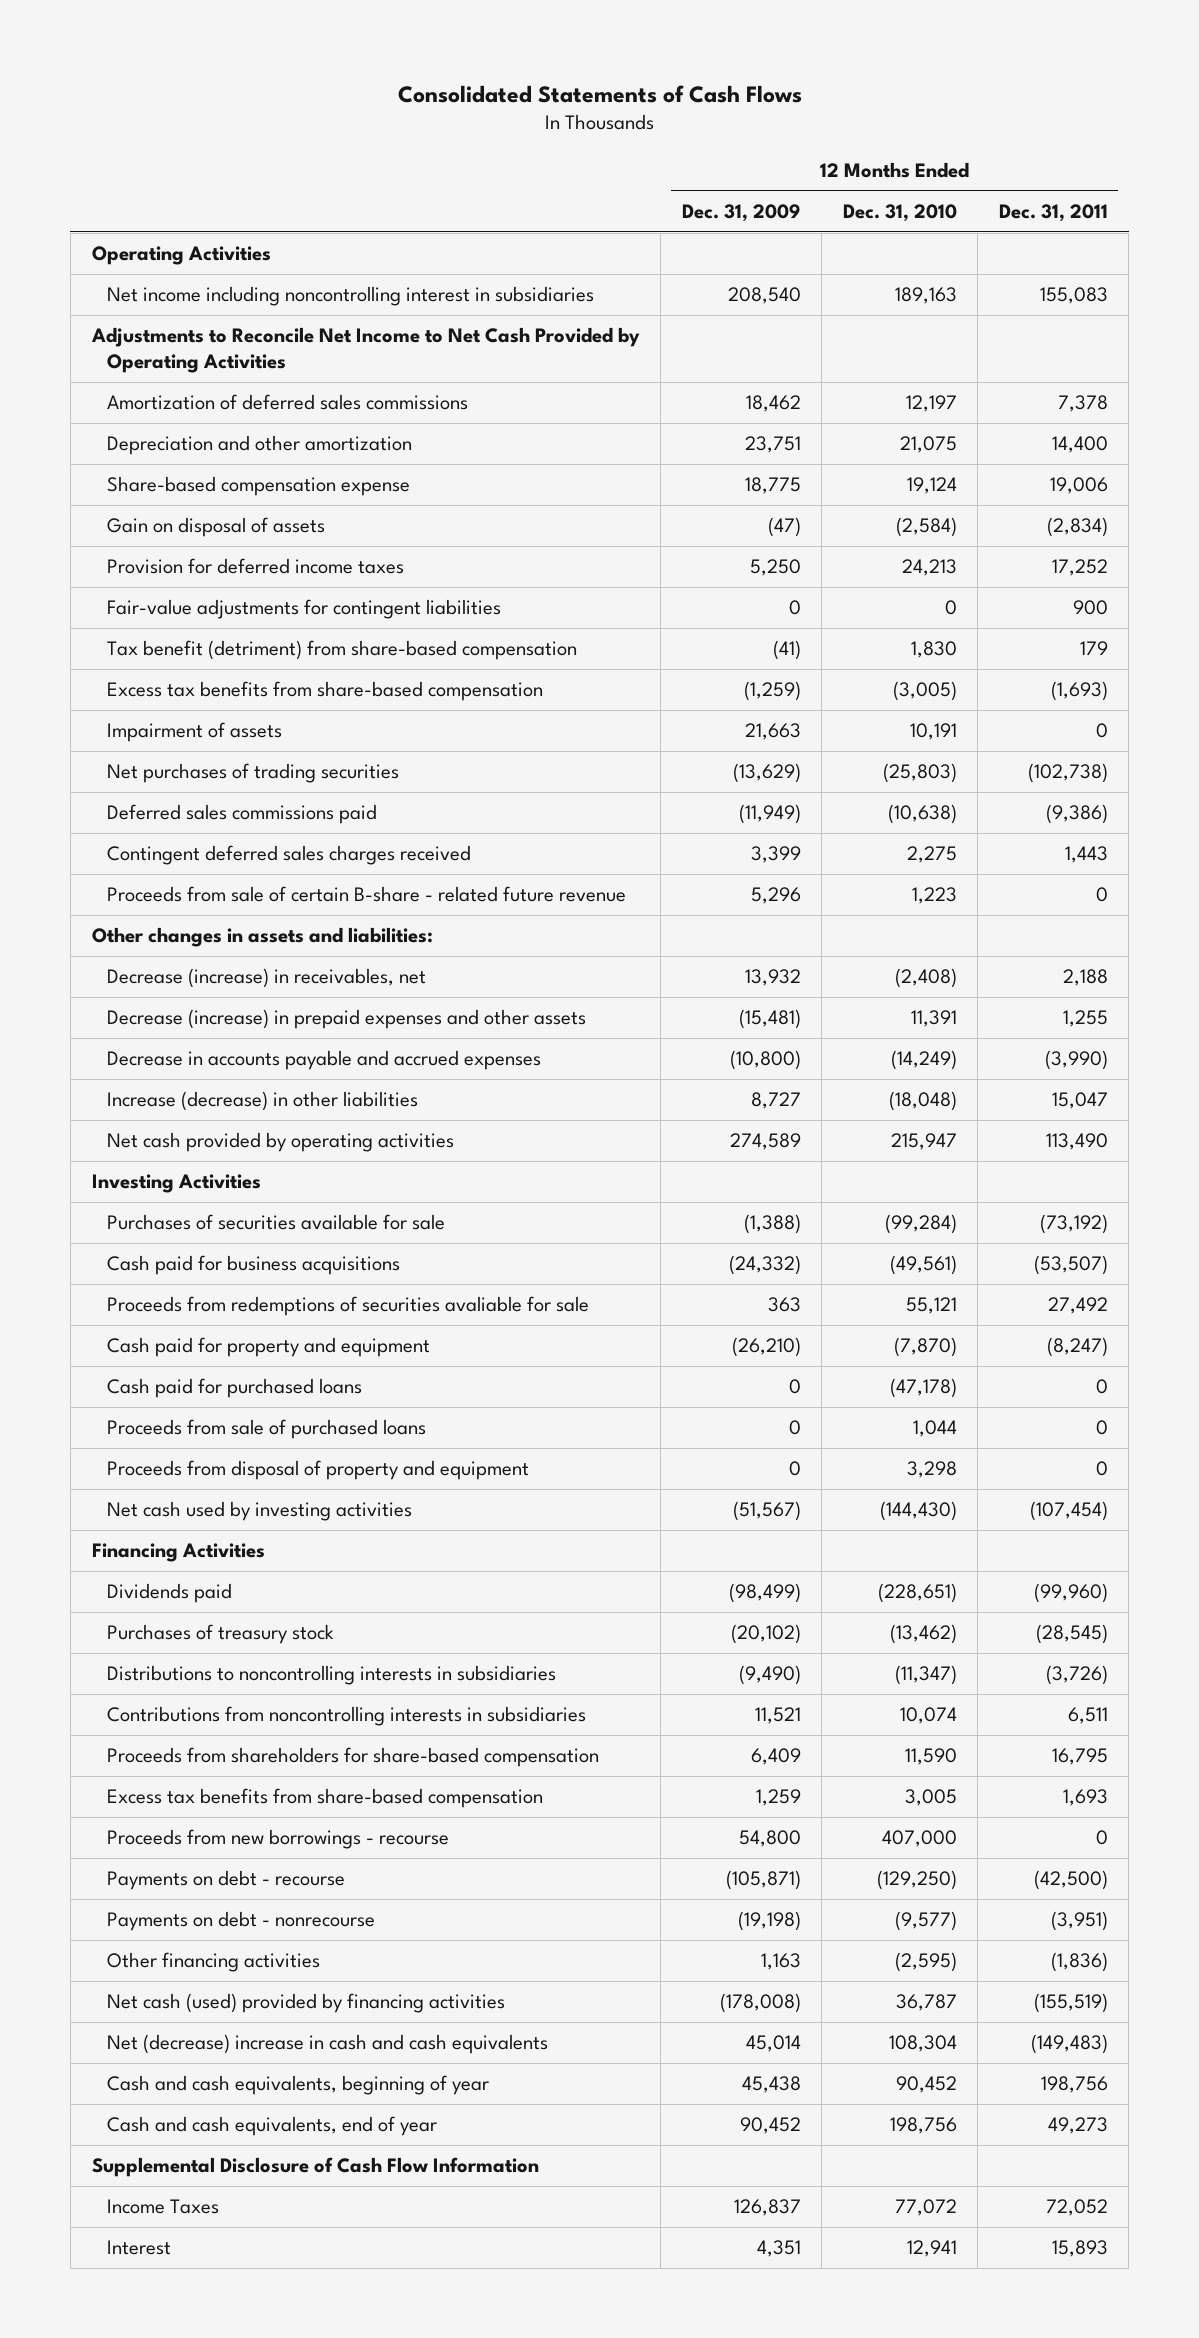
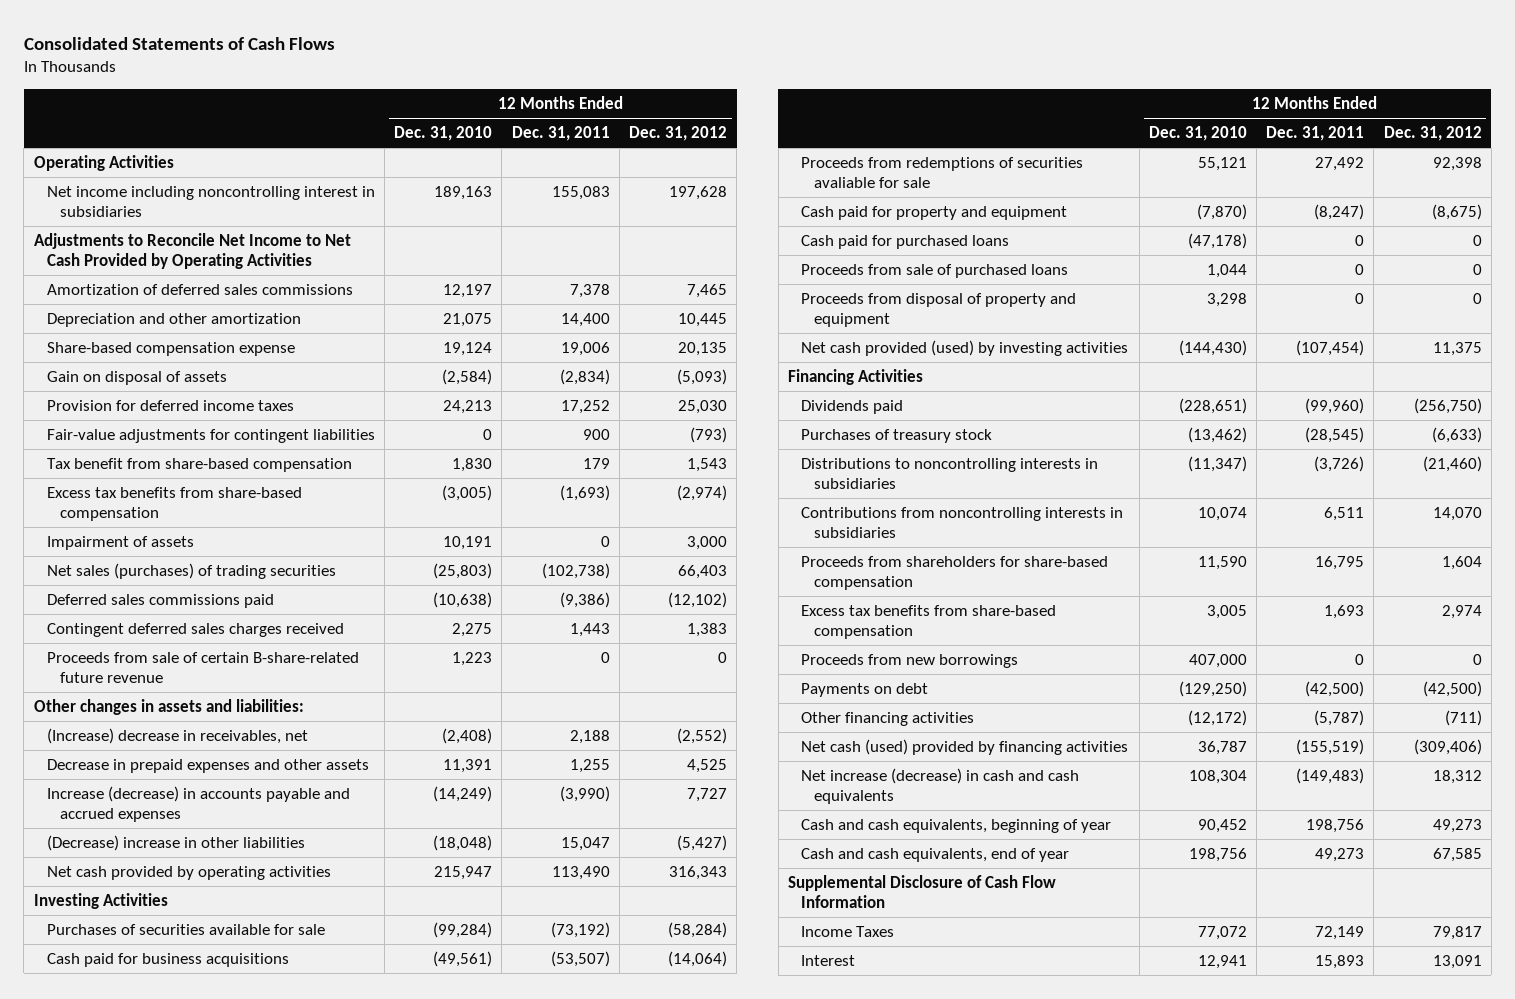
[681,203,801,222] Dec. 31, 2009 -> none
none -> [629,125,728,141] Dec. 31, 2012
[106,640,577,661] Tax benefit (detriment) from share-based compensation -> [46,457,352,472] Tax benefit from share-based compensation
[106,763,399,784] Net purchases of trading securities -> [46,562,336,579] Net sales (purchases) of trading securities
[106,886,626,903] Proceeds from sale of certain B-share - related future revenue -> [46,651,359,683] Proceeds from sale of certain B-share-related future revenue
[106,968,426,989] Decrease (increase) in receivables, net -> [46,727,308,744] (Increase) decrease in receivables, net
[106,1009,586,1030] Decrease (increase) in prepaid expenses and other assets -> [46,758,369,773] Decrease in prepaid expenses and other assets
[106,1050,541,1071] Decrease in accounts payable and accrued expenses -> [46,785,350,822] Increase (decrease) in accounts payable and accrued expenses
[106,1091,418,1112] Increase (decrease) in other liabilities -> [46,834,305,851] (Decrease) increase in other liabilities
[106,1501,412,1522] Net cash used by investing activities -> [801,339,1129,356] Net cash provided (used) by investing activities
[106,1911,375,1932] Payments on debt - nonrecourse -> none
[106,1829,449,1850] Proceeds from new borrowings - recourse -> [801,653,1019,668] Proceeds from new borrowings
[106,1870,345,1891] Payments on debt - recourse -> [801,682,929,697] Payments on debt
[894,1952,957,1973] (2,595) -> [1187,709,1247,726] (12,172)
[1050,1952,1108,1973] (1,836) -> [1314,709,1365,726] (5,787)
[106,2034,548,2055] Net (decrease) increase in cash and cash equivalents -> [801,767,1080,804] Net increase (decrease) in cash and cash equivalents
[1045,2199,1108,2217] 72,052 -> [1315,925,1365,940] 72,149

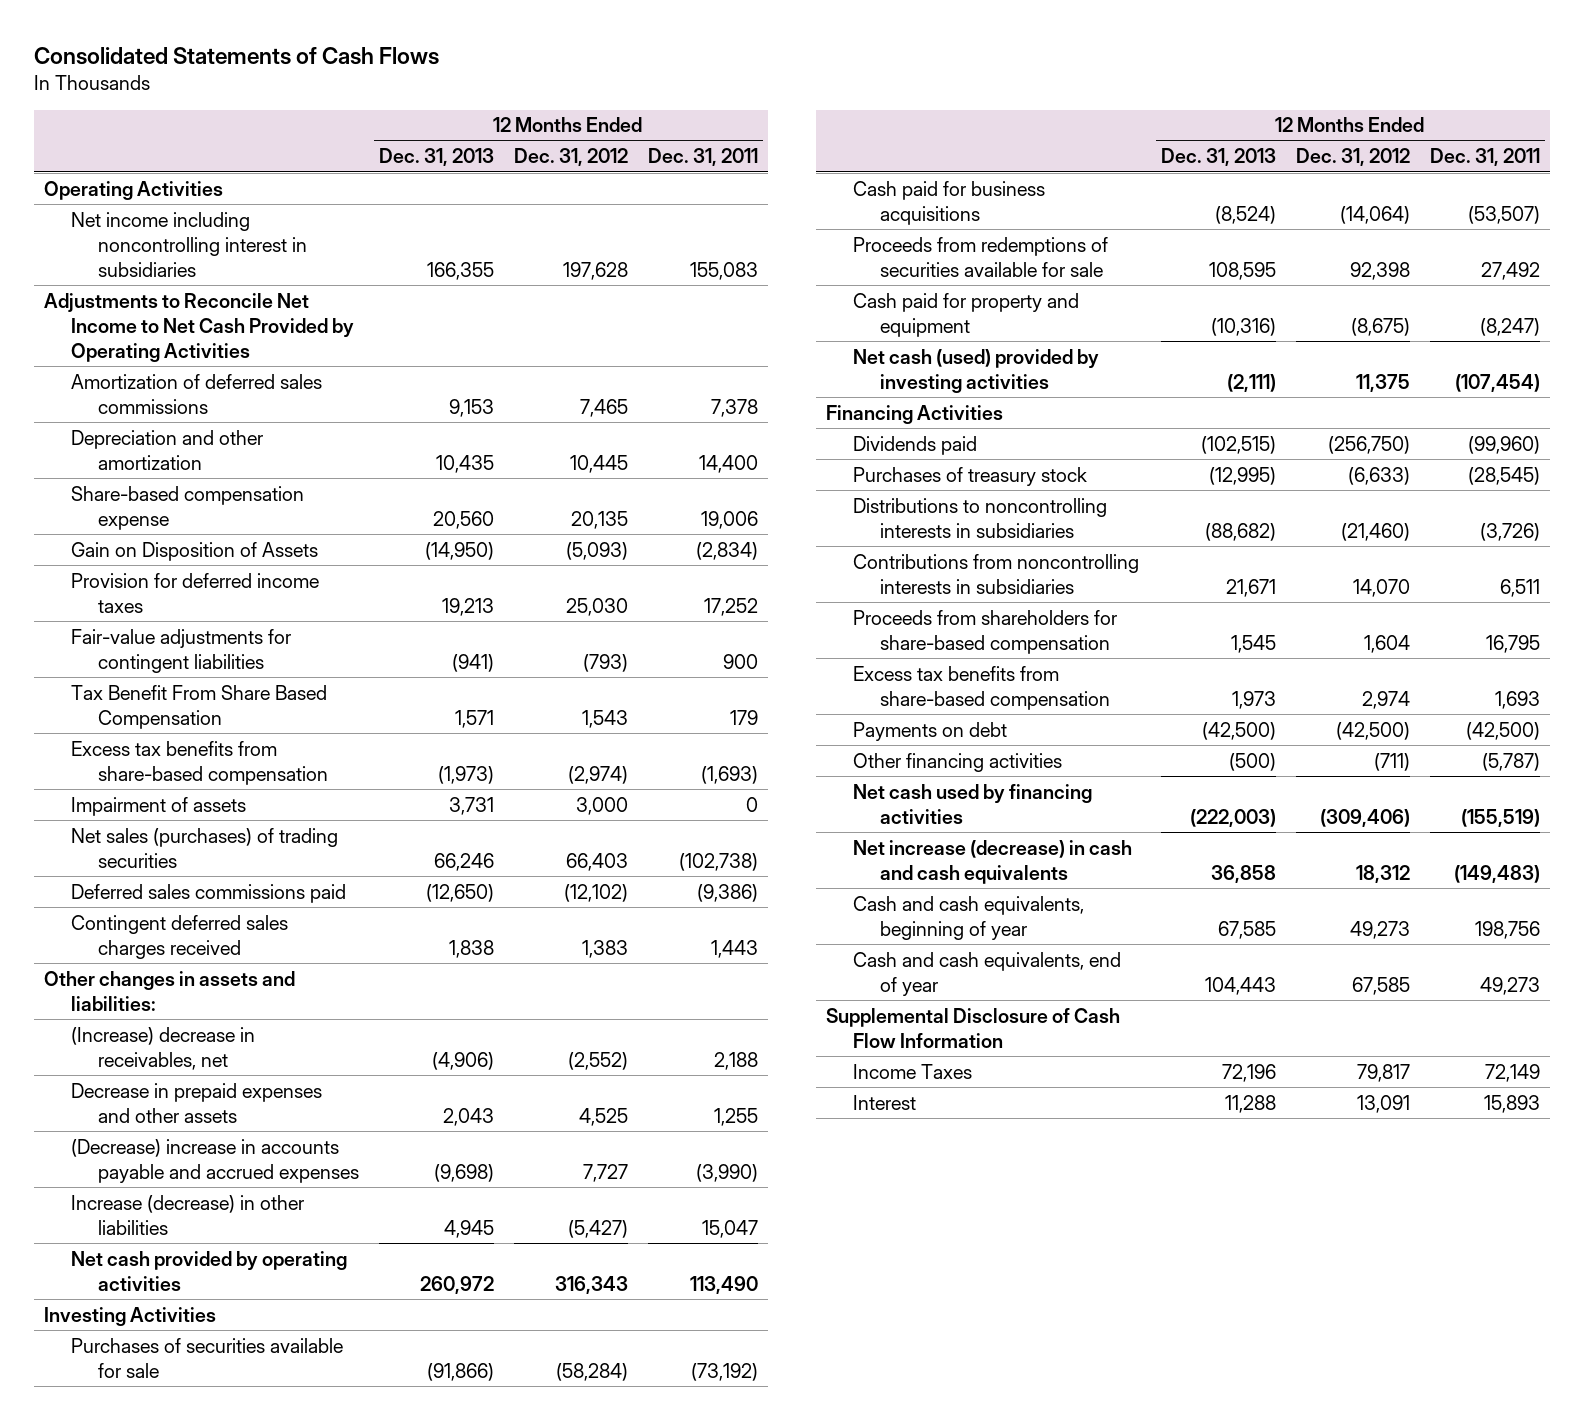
[394,125,493,141] Dec. 31, 2010 -> none
none -> [378,148,494,167] Dec. 31, 2013
[46,370,227,385] Gain on disposal of assets -> [71,541,319,561] Gain on Disposition of Assets
[46,457,352,472] Tax benefit from share-based compensation -> [71,684,328,729] Tax Benefit From Share Based Compensation
[46,651,359,683] Proceeds from sale of certain B-share-related future revenue -> none
[46,785,350,822] Increase (decrease) in accounts payable and accrued expenses -> [71,1138,360,1183] (Decrease) increase in accounts payable and accrued expenses
[46,834,305,851] (Decrease) increase in other liabilities -> [71,1194,305,1235] Increase (decrease) in other liabilities
[801,156,1084,188] Proceeds from redemptions of securities avaliable for sale -> [853,236,1109,277] Proceeds from redemptions of securities available for sale
[801,234,1010,249] Cash paid for purchased loans -> none
[801,263,1069,278] Proceeds from sale of purchased loans -> none
[801,292,1077,327] Proceeds from disposal of property and equipment -> none
[801,339,1129,356] Net cash provided (used) by investing activities -> [853,348,1100,393] Net cash (used) provided by investing activities
[801,653,1019,668] Proceeds from new borrowings -> none
[801,738,1129,755] Net cash (used) provided by financing activities -> [853,783,1093,824] Net cash used by financing activities

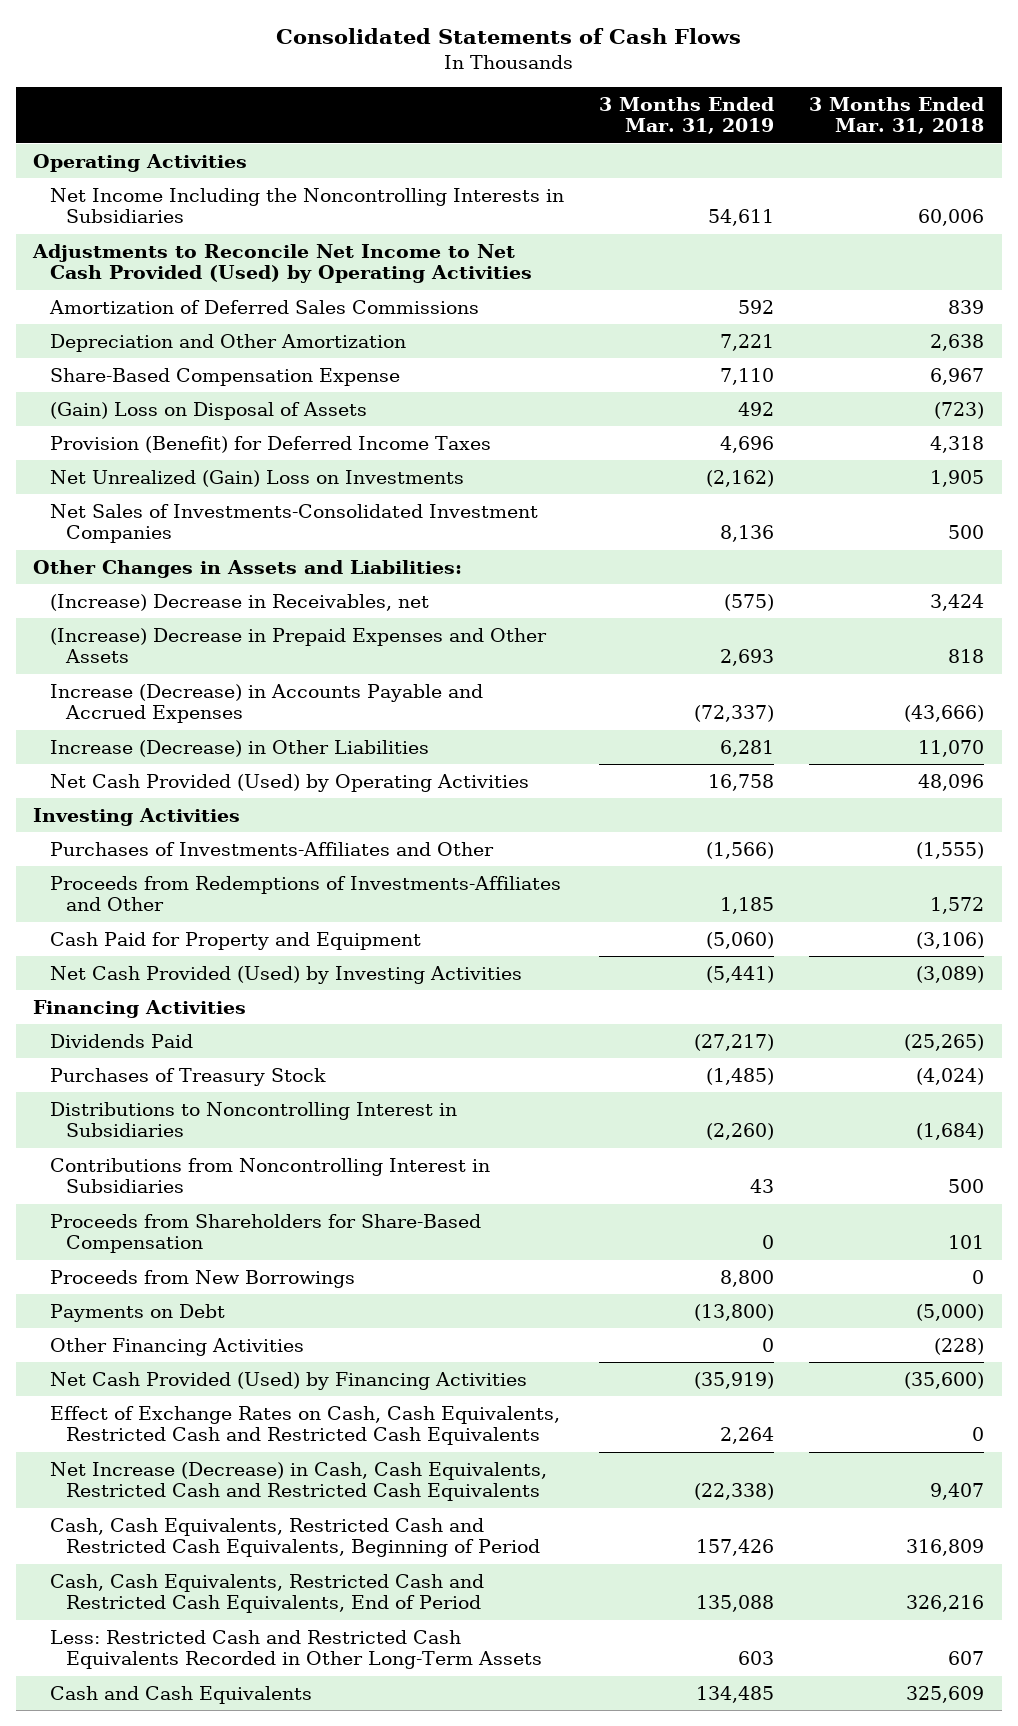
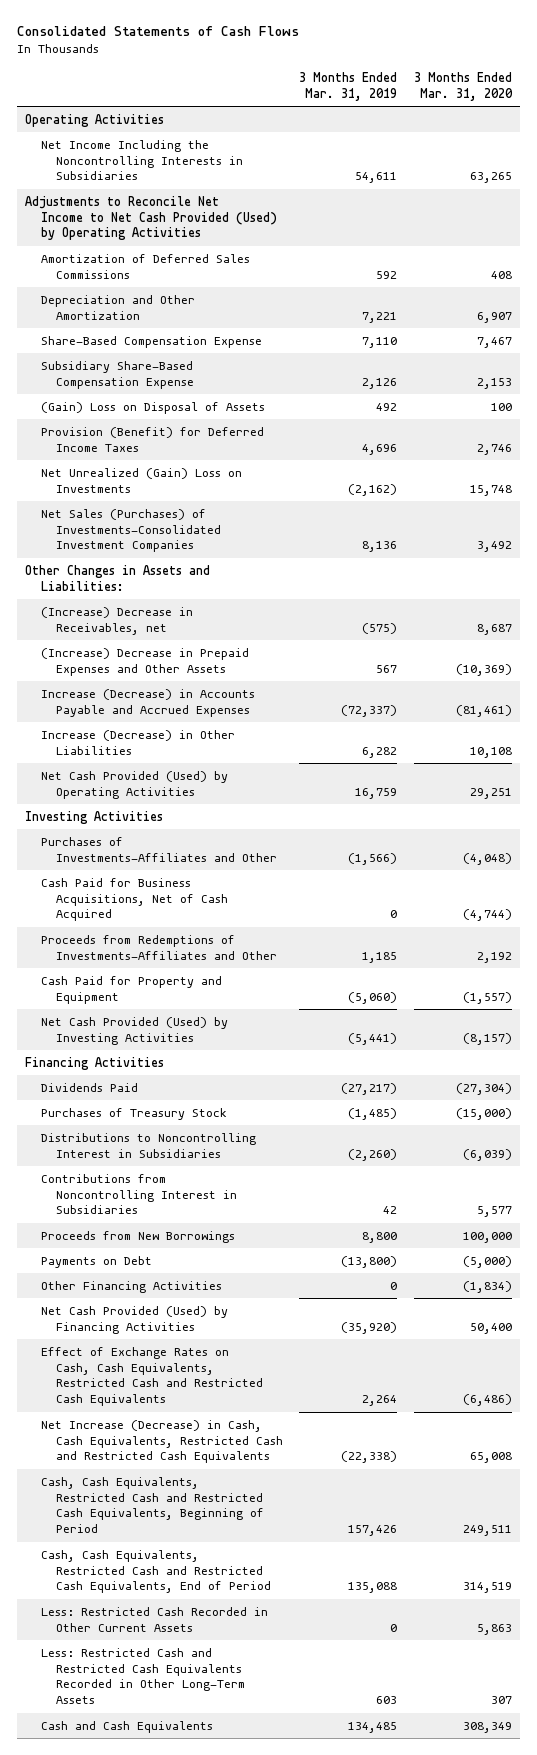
[809,96,985,135] 3 Months Ended Mar. 31, 2018 -> none
none -> [413,72,513,101] 3 Months Ended Mar. 31, 2020
none -> [40,360,195,389] Subsidiary Share-Based Compensation Expense
[49,503,538,544] Net Sales of Investments-Consolidated Investment Companies -> [40,508,222,553] Net Sales (Purchases) of Investments-Consolidated Investment Companies
[720,649,775,667] 2,693 -> [376,664,398,673] 567
[720,739,775,757] 6,281 -> [362,746,398,758] 6,282
[708,773,775,791] 16,758 -> [355,787,398,799] 16,759
none -> [40,877,229,922] Cash Paid for Business Acquisitions, Net of Cash Acquired
[49,1213,481,1254] Proceeds from Shareholders for Share-Based Compensation -> none
[750,1179,775,1194] 43 -> [383,1206,398,1215] 42
[694,1371,775,1389] (35,919) -> [341,1321,398,1334] (35,920)
none -> [40,1606,268,1632] Less: Restricted Cash Recorded in Other Current Assets

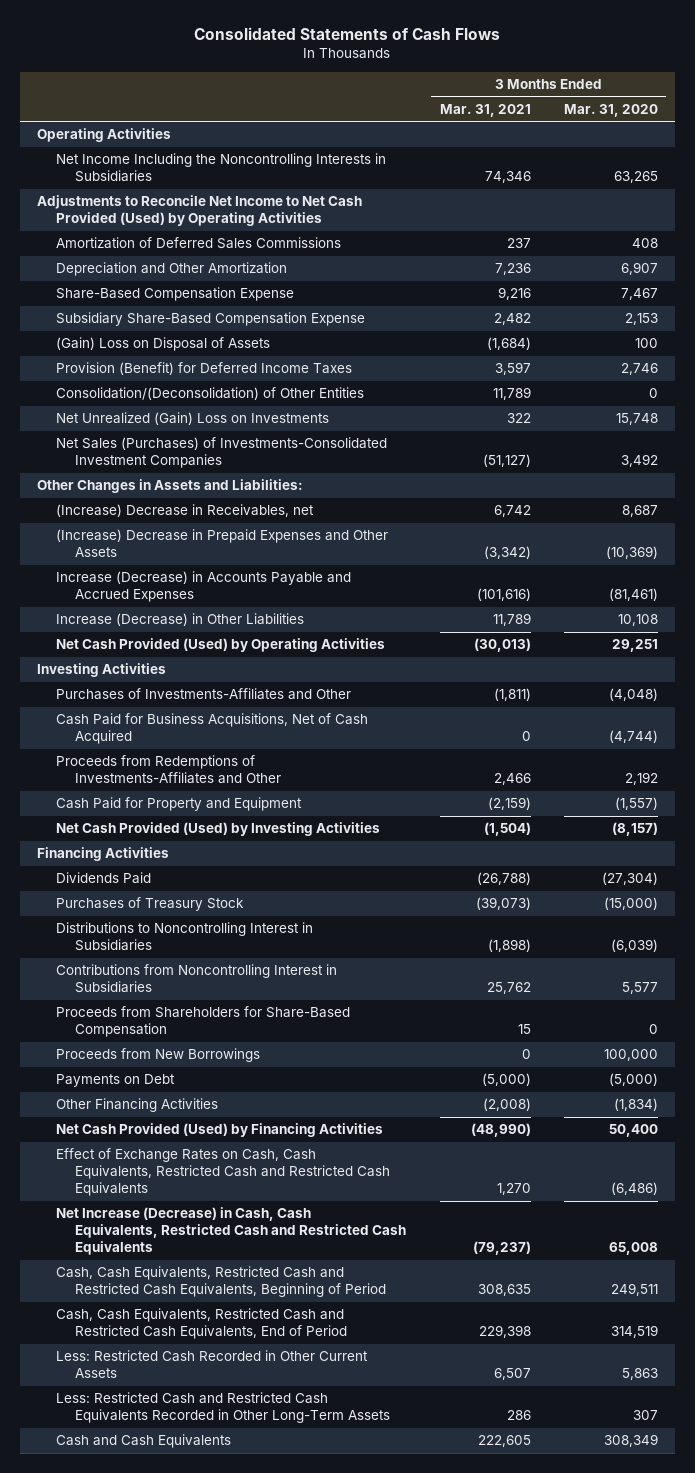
[299,72,398,101] 3 Months Ended Mar. 31, 2019 -> none
none -> [439,103,531,117] Mar. 31, 2021
none -> [55,387,364,401] Consolidation/(Deconsolidation) of Other Entities
none -> [55,1006,350,1038] Proceeds from Shareholders for Share-Based Compensation

